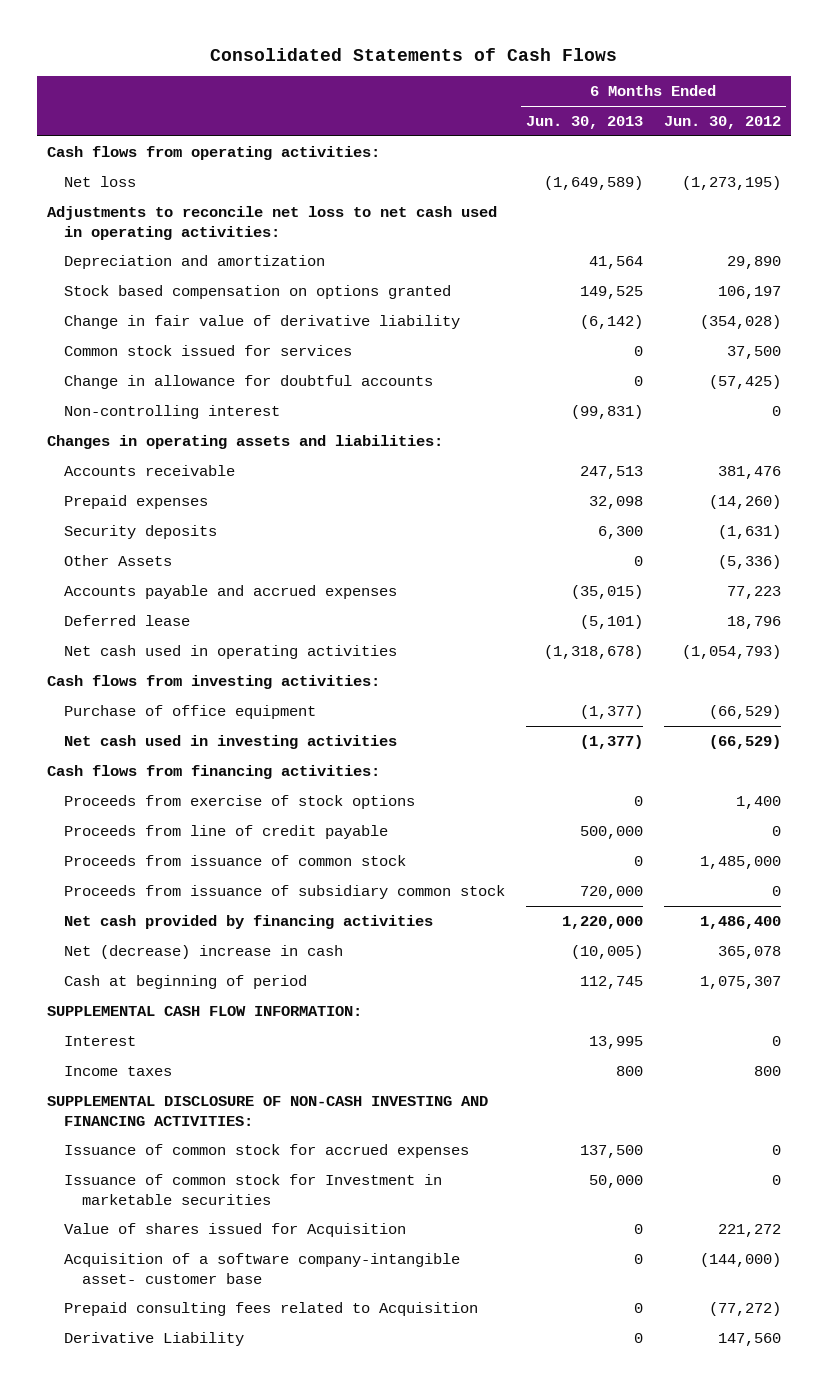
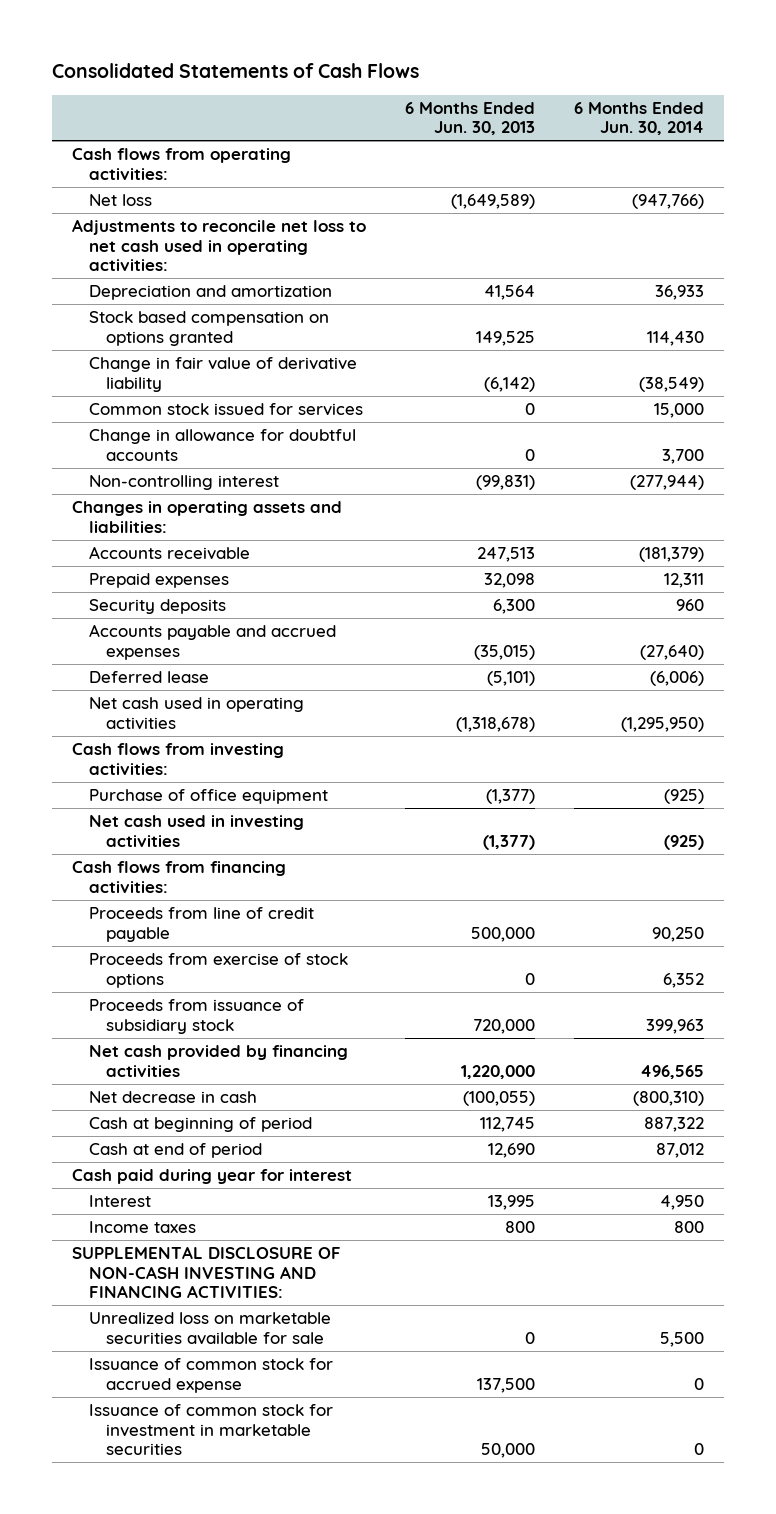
[663,116,781,130] Jun. 30, 2012 -> none
none -> [574,101,705,136] 6 Months Ended Jun. 30, 2014
[64,555,173,567] Other Assets -> none
[64,855,407,867] Proceeds from issuance of common stock -> none
[64,795,416,810] Proceeds from exercise of stock options -> [88,953,348,988] Proceeds from exercise of stock options
[64,885,506,900] Proceeds from issuance of subsidiary common stock -> [88,999,304,1034] Proceeds from issuance of subsidiary stock
[64,945,344,960] Net (decrease) increase in cash -> [88,1091,257,1104] Net decrease in cash
[571,945,644,960] (10,005) -> [462,1091,535,1107] (100,055)
[47,1006,363,1017] SUPPLEMENTAL CASH FLOW INFORMATION: -> none
none -> [88,1143,262,1159] Cash at end of period
none -> [71,1169,352,1185] Cash paid during year for interest
[64,1223,407,1238] Value of shares issued for Acquisition -> none
[64,1253,461,1284] Acquisition of a software company-intangible asset- customer base -> none
[64,1302,479,1317] Prepaid consulting fees related to Acquisition -> none
[64,1332,245,1347] Derivative Liability -> none
none -> [88,1312,331,1345] Unrealized loss on marketable securities available for sale
[64,1144,470,1159] Issuance of common stock for accrued expenses -> [88,1358,333,1393] Issuance of common stock for accrued expense
[64,1174,443,1205] Issuance of common stock for Investment in marketable securities -> [88,1404,333,1455] Issuance of common stock for investment in marketable securities

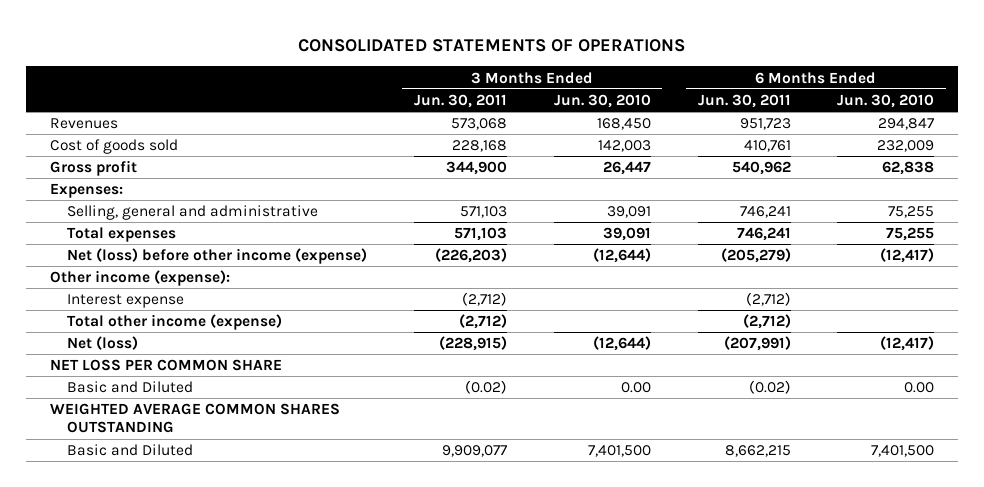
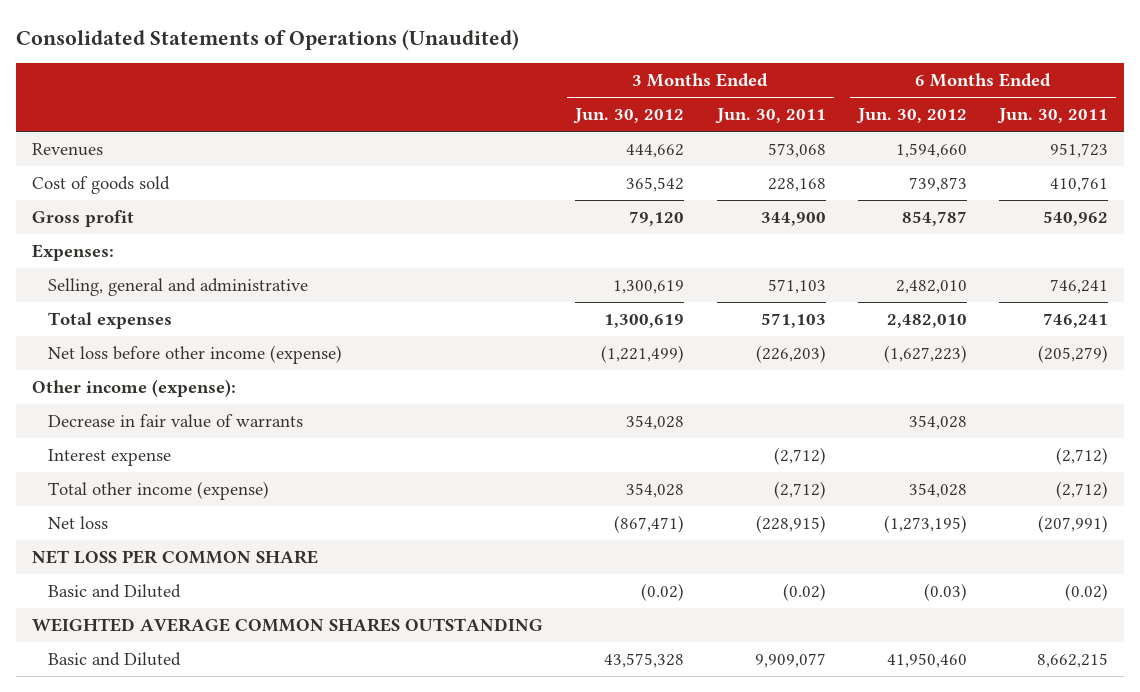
[298,38,686,52] CONSOLIDATED STATEMENTS OF OPERATIONS -> [15,28,519,50] Consolidated Statements of Operations (Unaudited)
[553,94,651,109] Jun. 30, 2010 -> none
[837,94,935,109] Jun. 30, 2010 -> none
none -> [573,108,685,125] Jun. 30, 2012
none -> [855,108,967,125] Jun. 30, 2012
[67,248,368,265] Net (loss) before other income (expense) -> [47,345,342,365] Net loss before other income (expense)
none -> [47,414,303,429] Decrease in fair value of warrants
[67,336,139,351] Net (loss) -> [47,516,108,530] Net loss

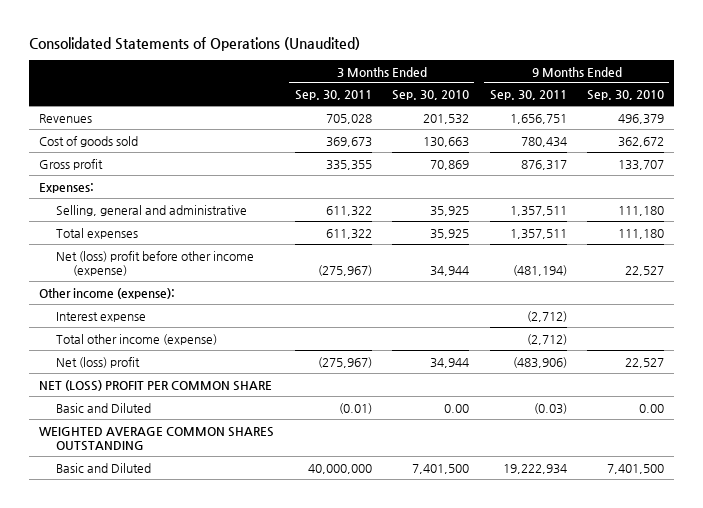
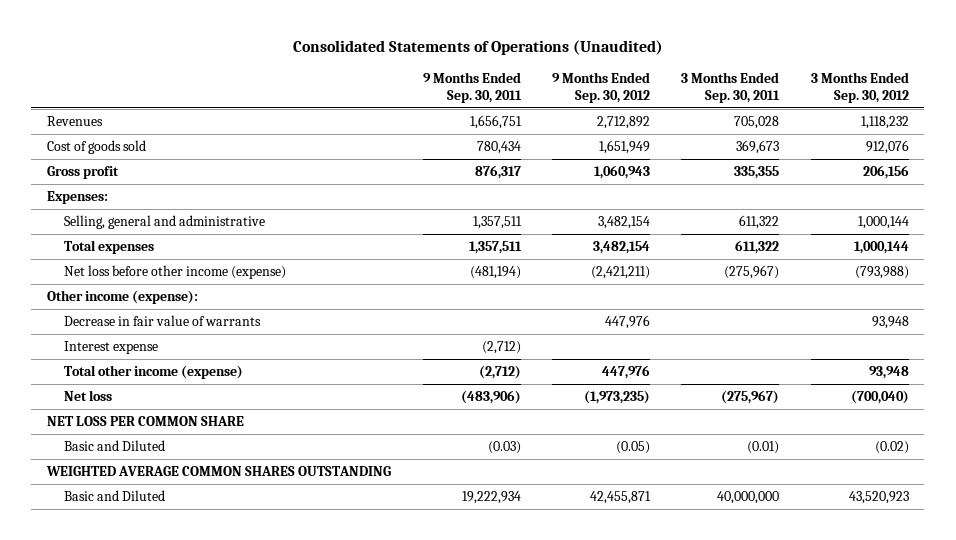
[392,90,470,101] Sep. 30, 2010 -> none
[587,90,665,101] Sep. 30, 2010 -> none
none -> [551,72,650,103] 9 Months Ended Sep. 30, 2012
none -> [810,72,909,103] 3 Months Ended Sep. 30, 2012
[56,250,255,276] Net (loss) profit before other income (expense) -> [64,265,287,280] Net loss before other income (expense)
none -> [64,315,262,327] Decrease in fair value of warrants
[56,356,141,368] Net (loss) profit -> [64,390,113,402] Net loss
[39,379,273,391] NET (LOSS) PROFIT PER COMMON SHARE -> [47,416,245,427] NET LOSS PER COMMON SHARE

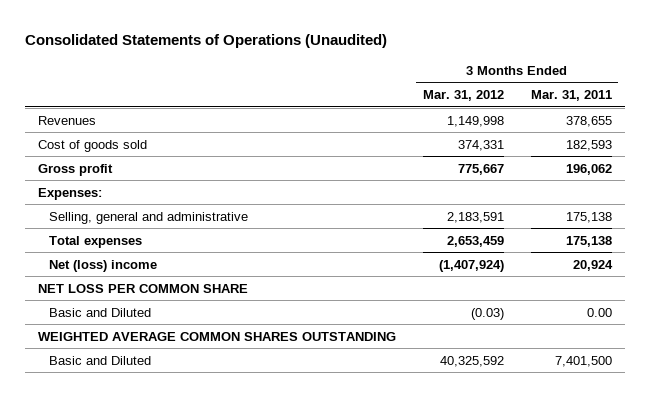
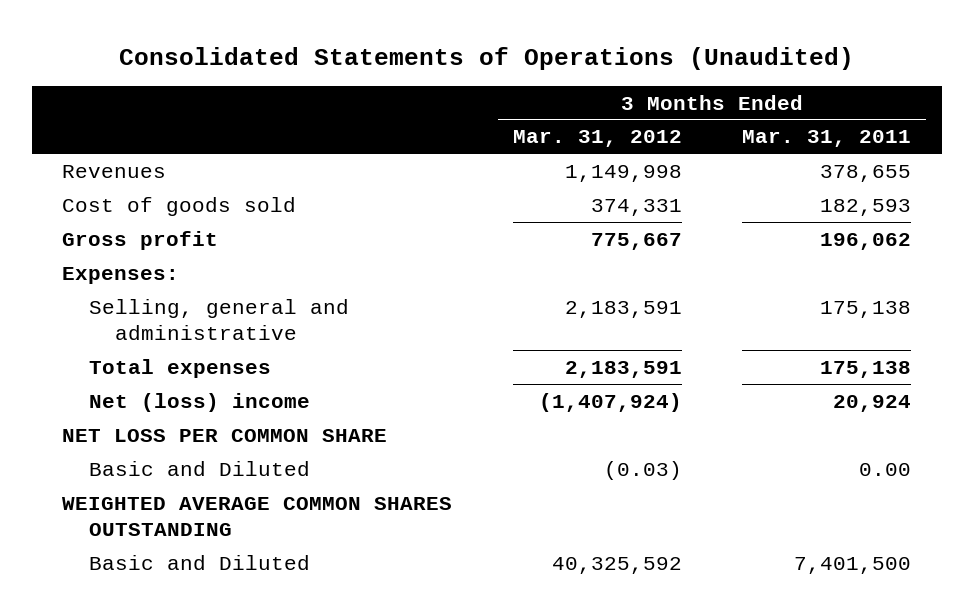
[446,235,504,247] 2,653,459 -> [564,360,682,378] 2,183,591

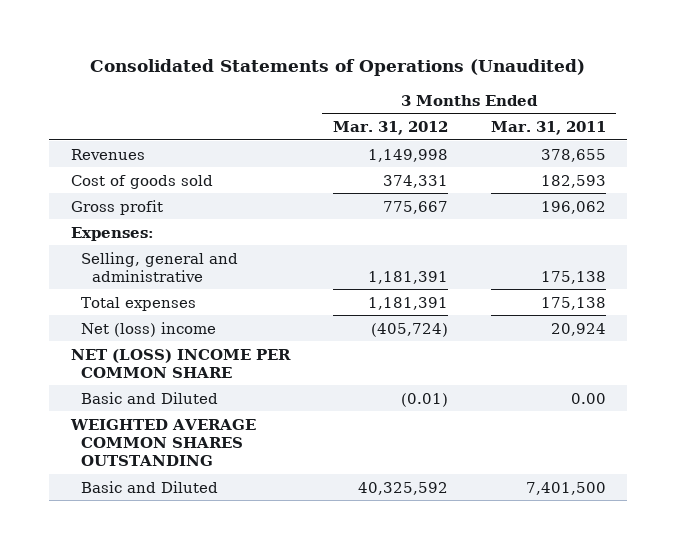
[564,300,682,318] 2,183,591 -> [367,270,448,284] 1,181,391
[564,360,682,378] 2,183,591 -> [367,296,448,310] 1,181,391
[538,392,682,412] (1,407,924) -> [370,322,448,337] (405,724)
[62,428,388,442] NET LOSS PER COMMON SHARE -> [70,348,291,378] NET (LOSS) INCOME PER COMMON SHARE
[603,460,682,480] (0.03) -> [400,392,448,407] (0.01)

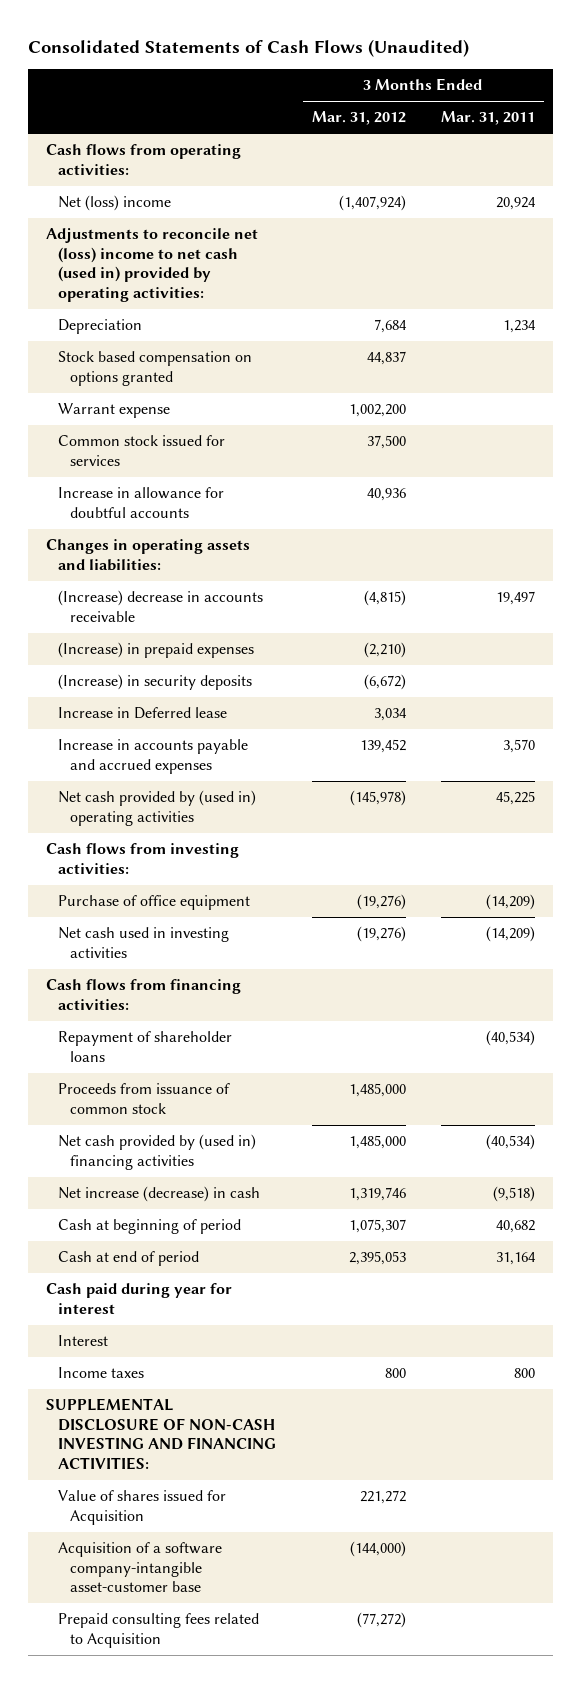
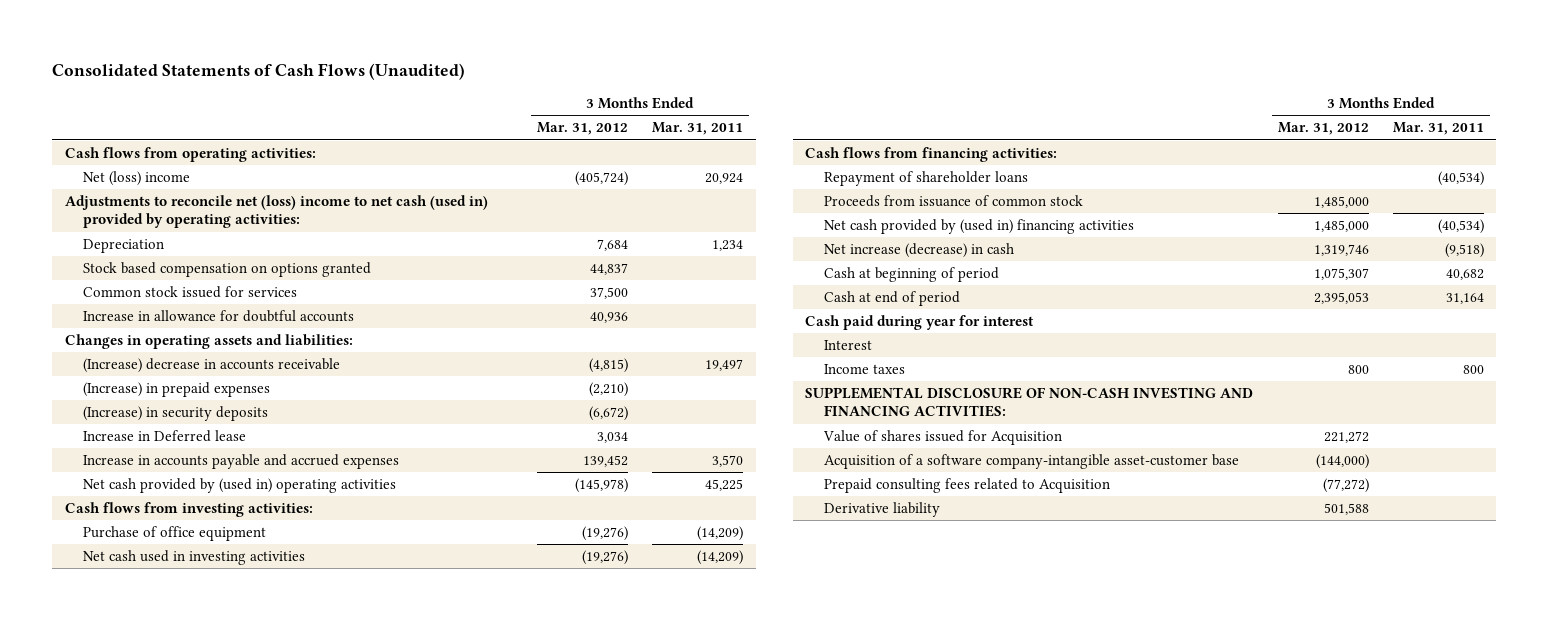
[338,195,406,212] (1,407,924) -> [574,171,628,187] (405,724)
[57,403,170,419] Warrant expense -> none
none -> [823,502,940,518] Derivative liability

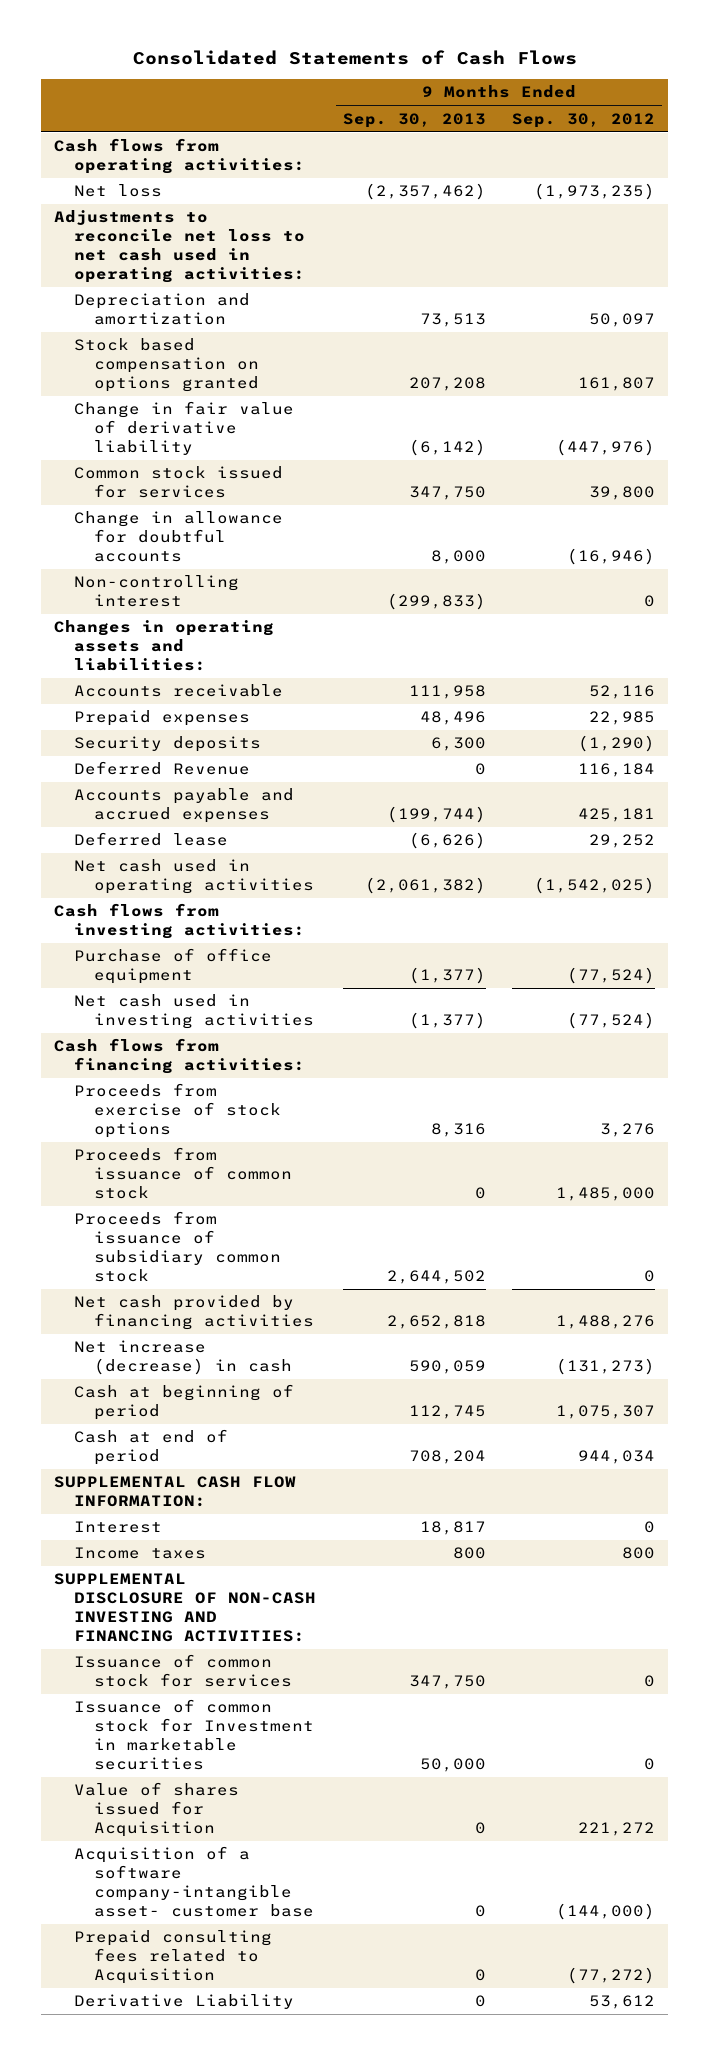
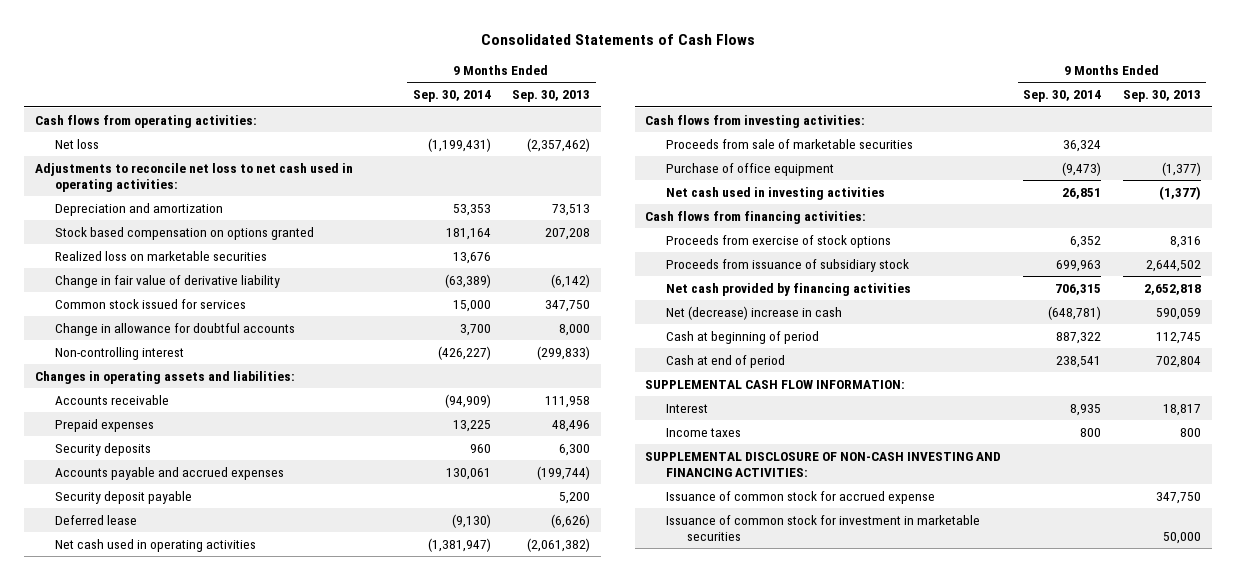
[512,112,656,128] Sep. 30, 2012 -> none
none -> [412,90,491,103] Sep. 30, 2014
none -> [55,250,268,261] Realized loss on marketable securities
[73,761,250,776] Deferred Revenue -> none
none -> [55,490,193,504] Security deposit payable
none -> [665,138,913,149] Proceeds from sale of marketable securities
[73,1147,292,1200] Proceeds from issuance of common stock -> none
[73,1211,281,1283] Proceeds from issuance of subsidiary common stock -> [665,258,909,272] Proceeds from issuance of subsidiary stock
[73,1340,292,1376] Net increase (decrease) in cash -> [665,305,842,320] Net (decrease) increase in cash
[408,1450,486,1465] 708,204 -> [1155,355,1201,368] 702,804
[73,1782,239,1838] Value of shares issued for Acquisition -> none
[73,1846,314,1918] Acquisition of a software company-intangible asset- customer base -> none
[73,1930,272,1985] Prepaid consulting fees related to Acquisition -> none
[73,1994,294,2010] Derivative Liability -> none
[73,1654,292,1688] Issuance of common stock for services -> [665,490,935,504] Issuance of common stock for accrued expense
[73,1699,314,1771] Issuance of common stock for Investment in marketable securities -> [665,514,980,542] Issuance of common stock for investment in marketable securities

